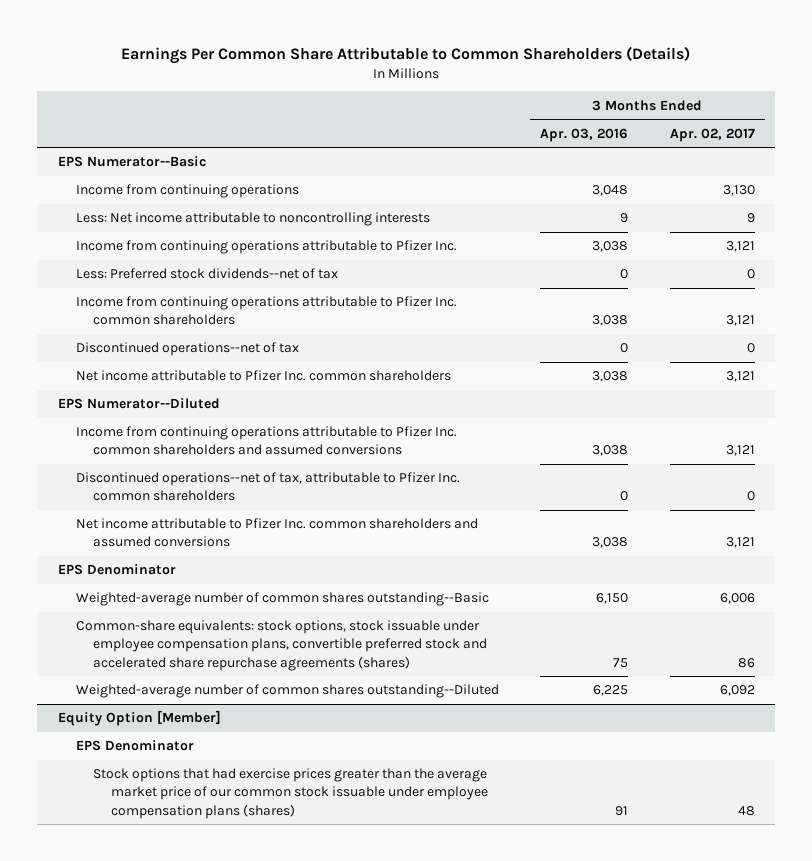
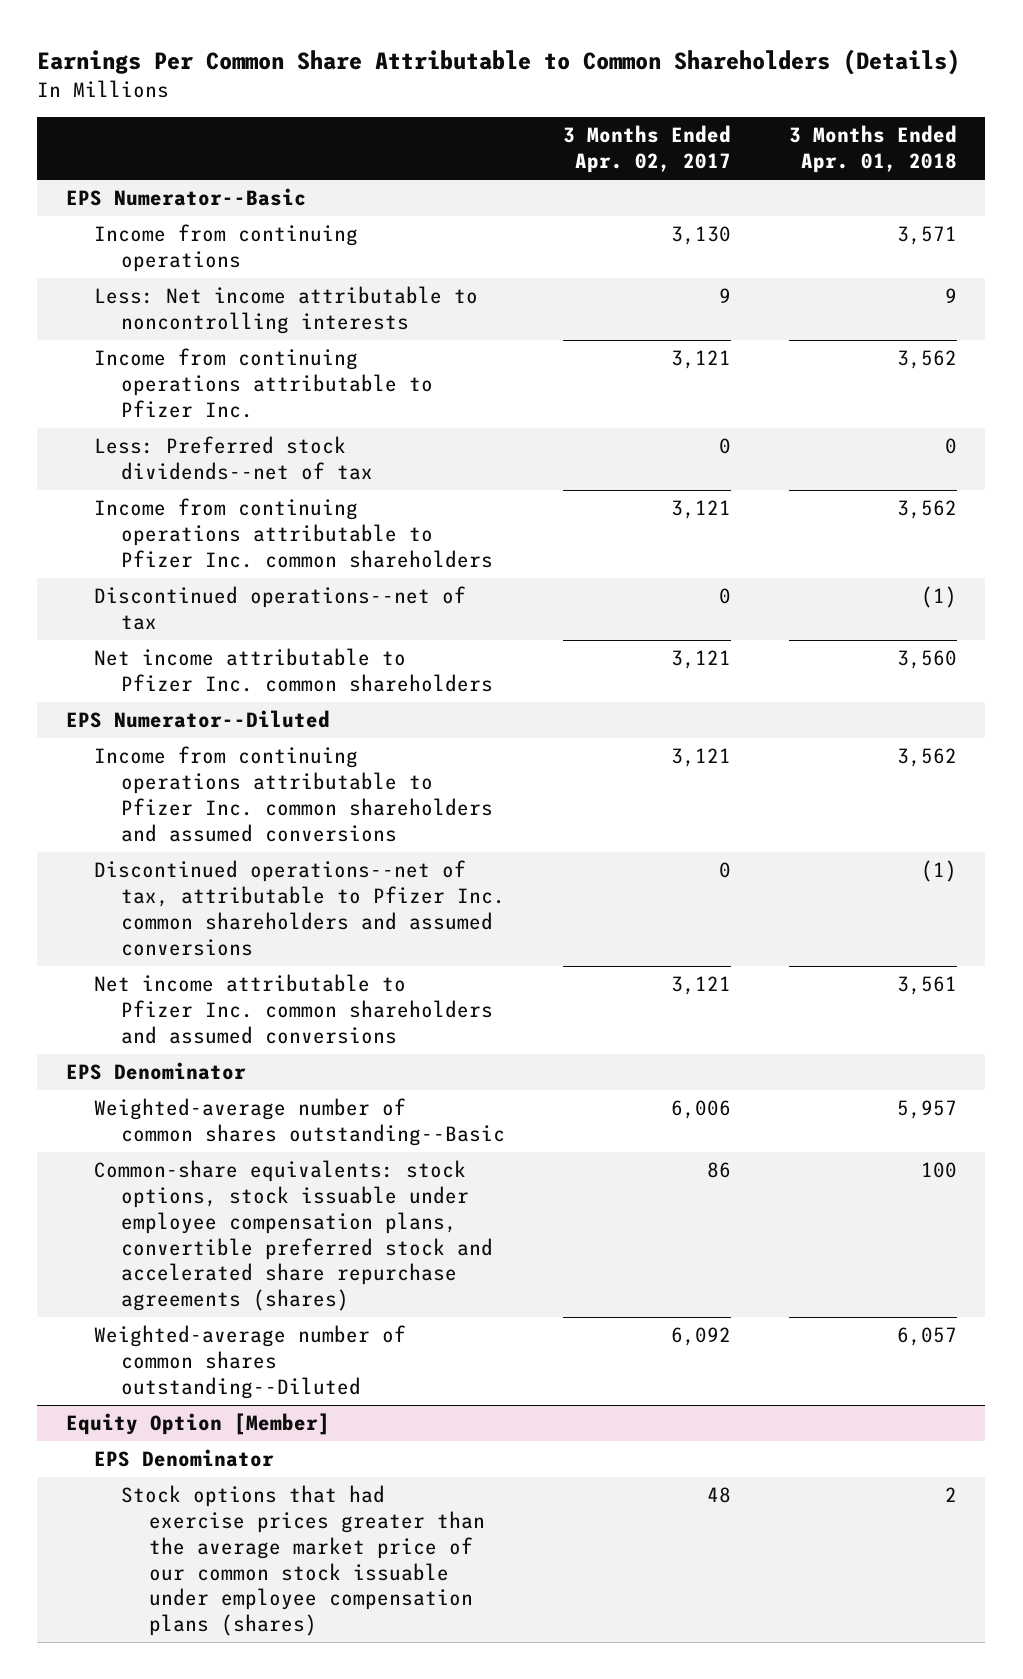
[540,127,629,142] Apr. 03, 2016 -> none
none -> [788,125,957,174] 3 Months Ended Apr. 01, 2018
[75,472,460,502] Discontinued operations--net of tax, attributable to Pfizer Inc. common shareholders -> [93,860,506,956] Discontinued operations--net of tax, attributable to Pfizer Inc. common shareholders and assumed conversions

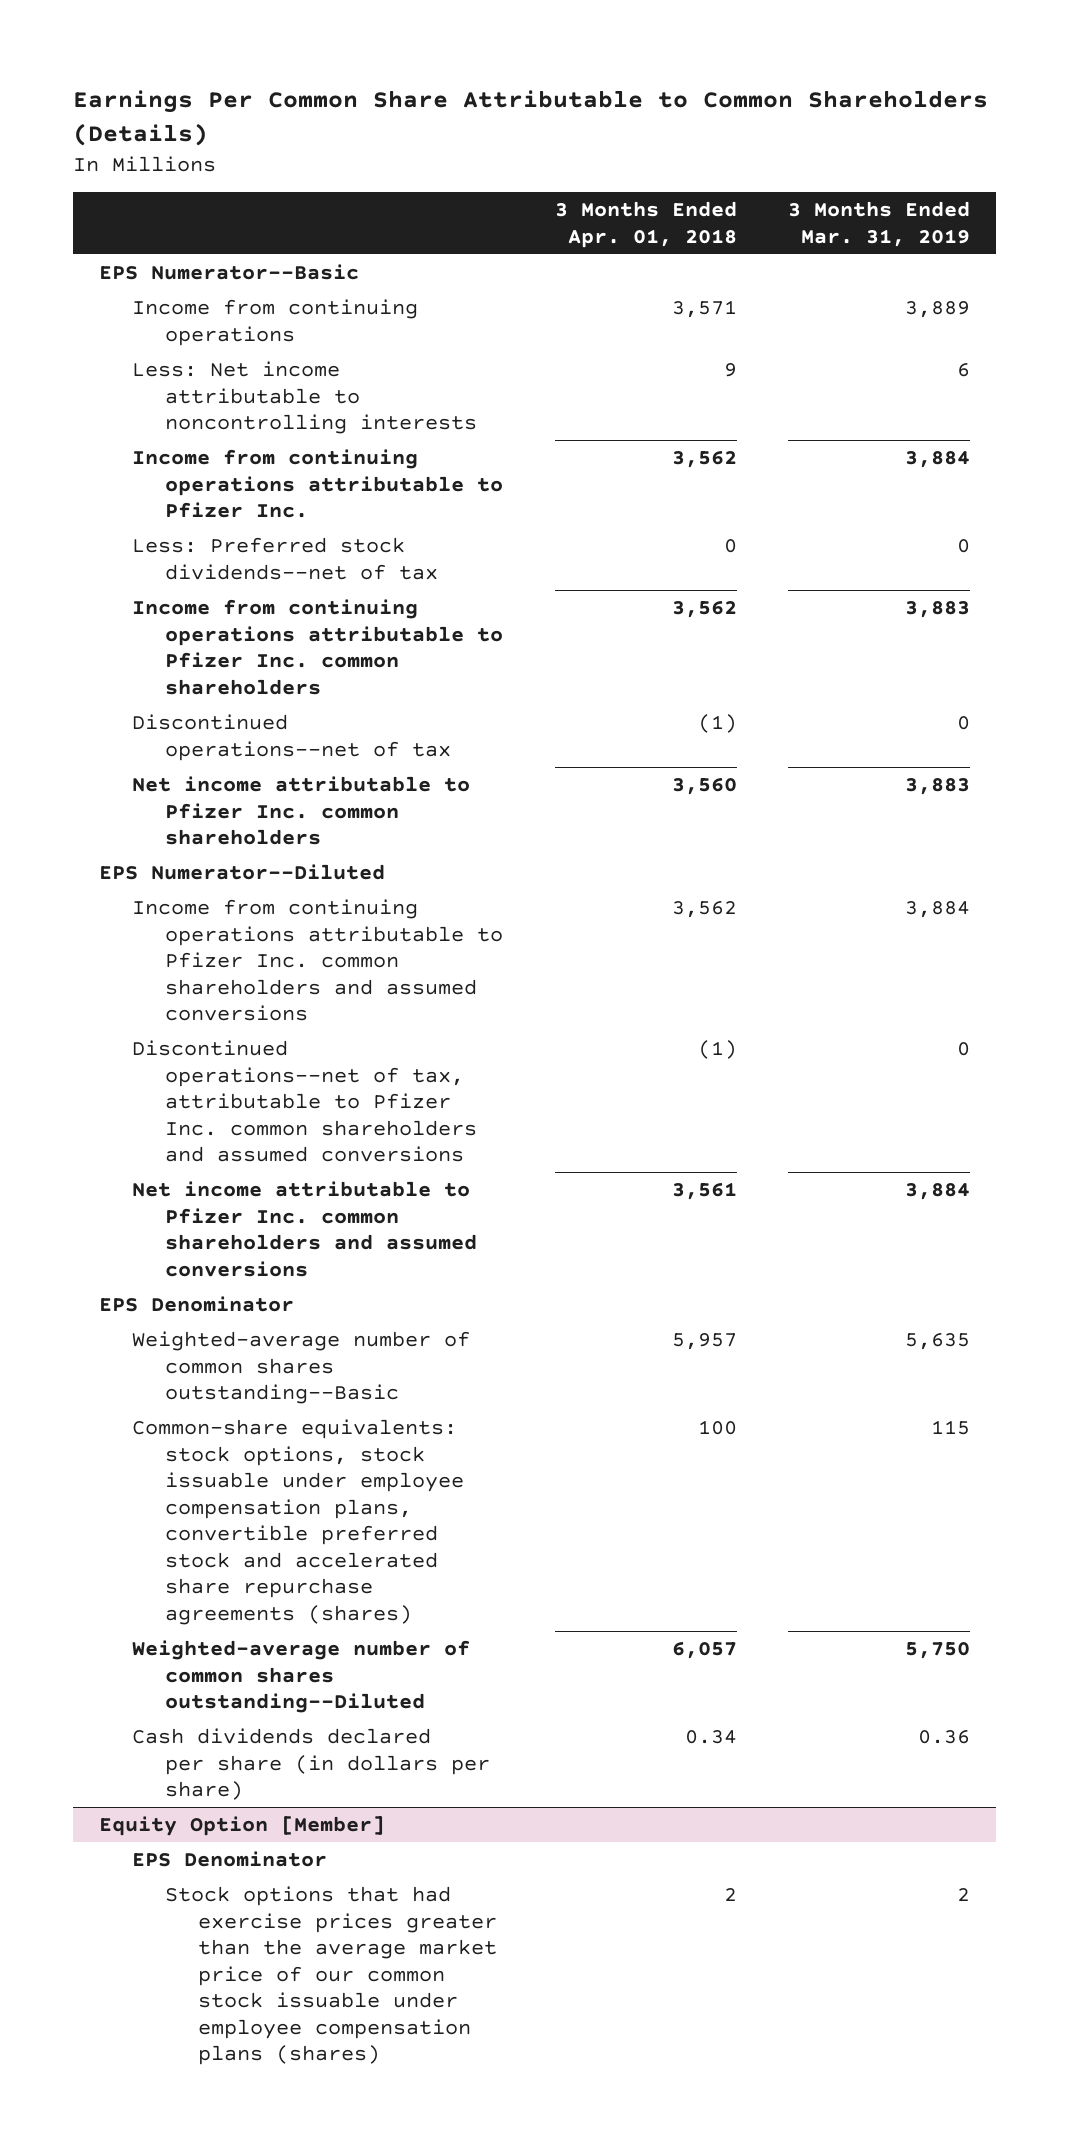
[562,125,731,174] 3 Months Ended Apr. 02, 2017 -> none
none -> [788,201,971,247] 3 Months Ended Mar. 31, 2019
none -> [132,1727,491,1801] Cash dividends declared per share (in dollars per share)

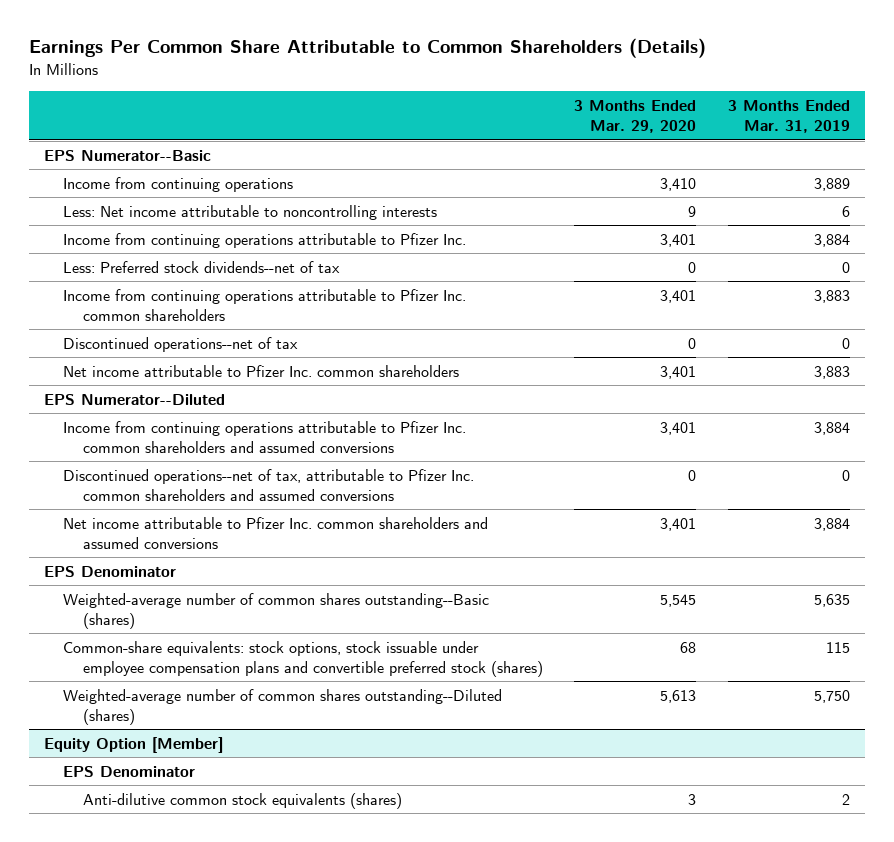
[554,201,737,248] 3 Months Ended Apr. 01, 2018 -> none
none -> [574,100,697,134] 3 Months Ended Mar. 29, 2020
[132,1727,491,1801] Cash dividends declared per share (in dollars per share) -> none
[132,1330,471,1405] Weighted-average number of common shares outstanding--Basic -> [63,592,490,629] Weighted-average number of common shares outstanding--Basic (shares)
[132,1418,465,1626] Common-share equivalents: stock options, stock issuable under employee compensation plans, convertible preferred stock and accelerated share repurchase agreements (shares) -> [63,640,543,677] Common-share equivalents: stock options, stock issuable under employee compensation plans and convertible preferred stock (shares)
[132,1639,471,1714] Weighted-average number of common shares outstanding--Diluted -> [63,688,503,725] Weighted-average number of common shares outstanding--Diluted (shares)
[165,1885,497,2066] Stock options that had exercise prices greater than the average market price of our common stock issuable under employee compensation plans (shares) -> [82,792,402,809] Anti-dilutive common stock equivalents (shares)

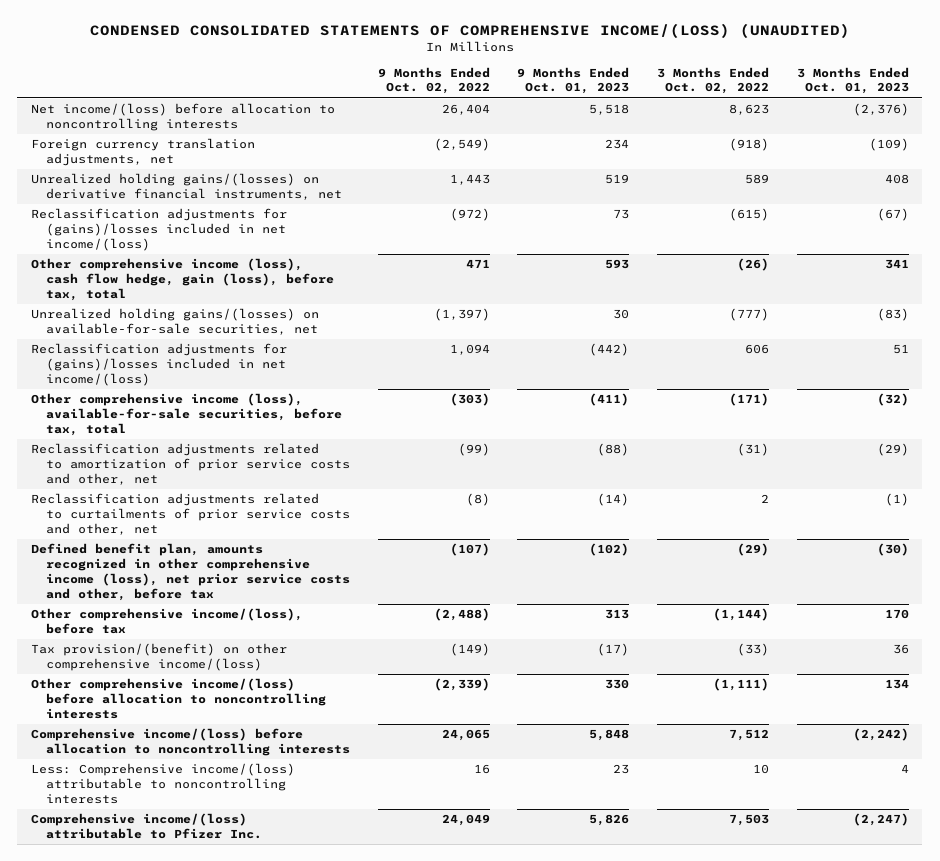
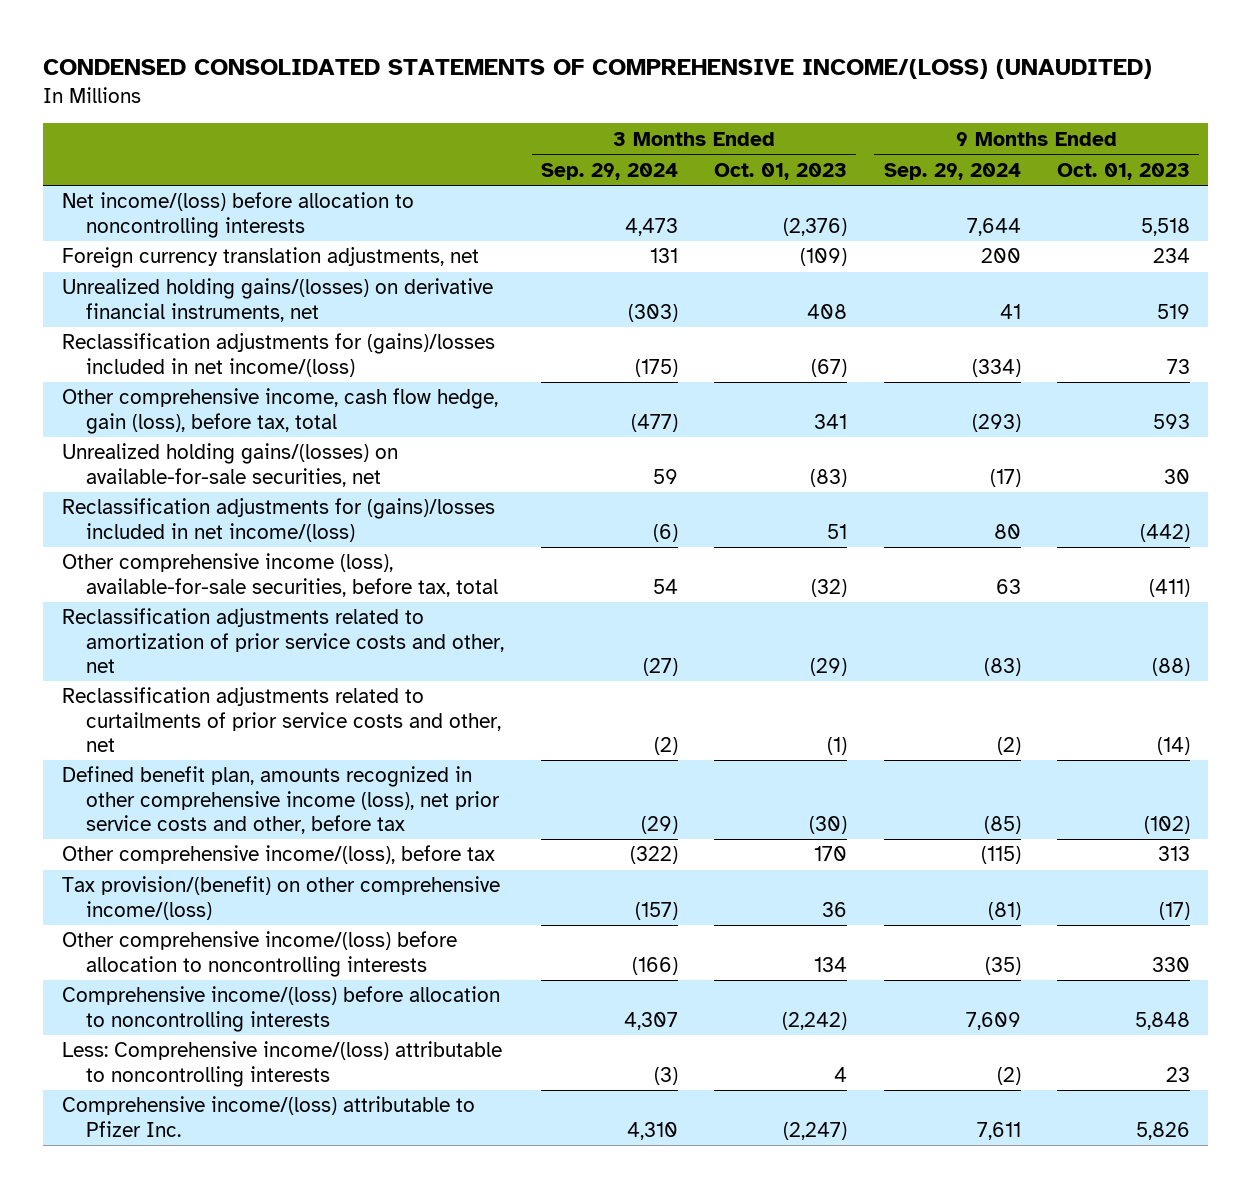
[377,66,490,95] 9 Months Ended Oct. 02, 2022 -> none
[656,66,769,95] 3 Months Ended Oct. 02, 2022 -> none
none -> [540,162,678,180] Sep. 29, 2024
none -> [883,162,1021,180] Sep. 29, 2024
[31,258,334,301] Other comprehensive income (loss), cash flow hedge, gain (loss), before tax, total -> [61,388,498,434] Other comprehensive income, cash flow hedge, gain (loss), before tax, total

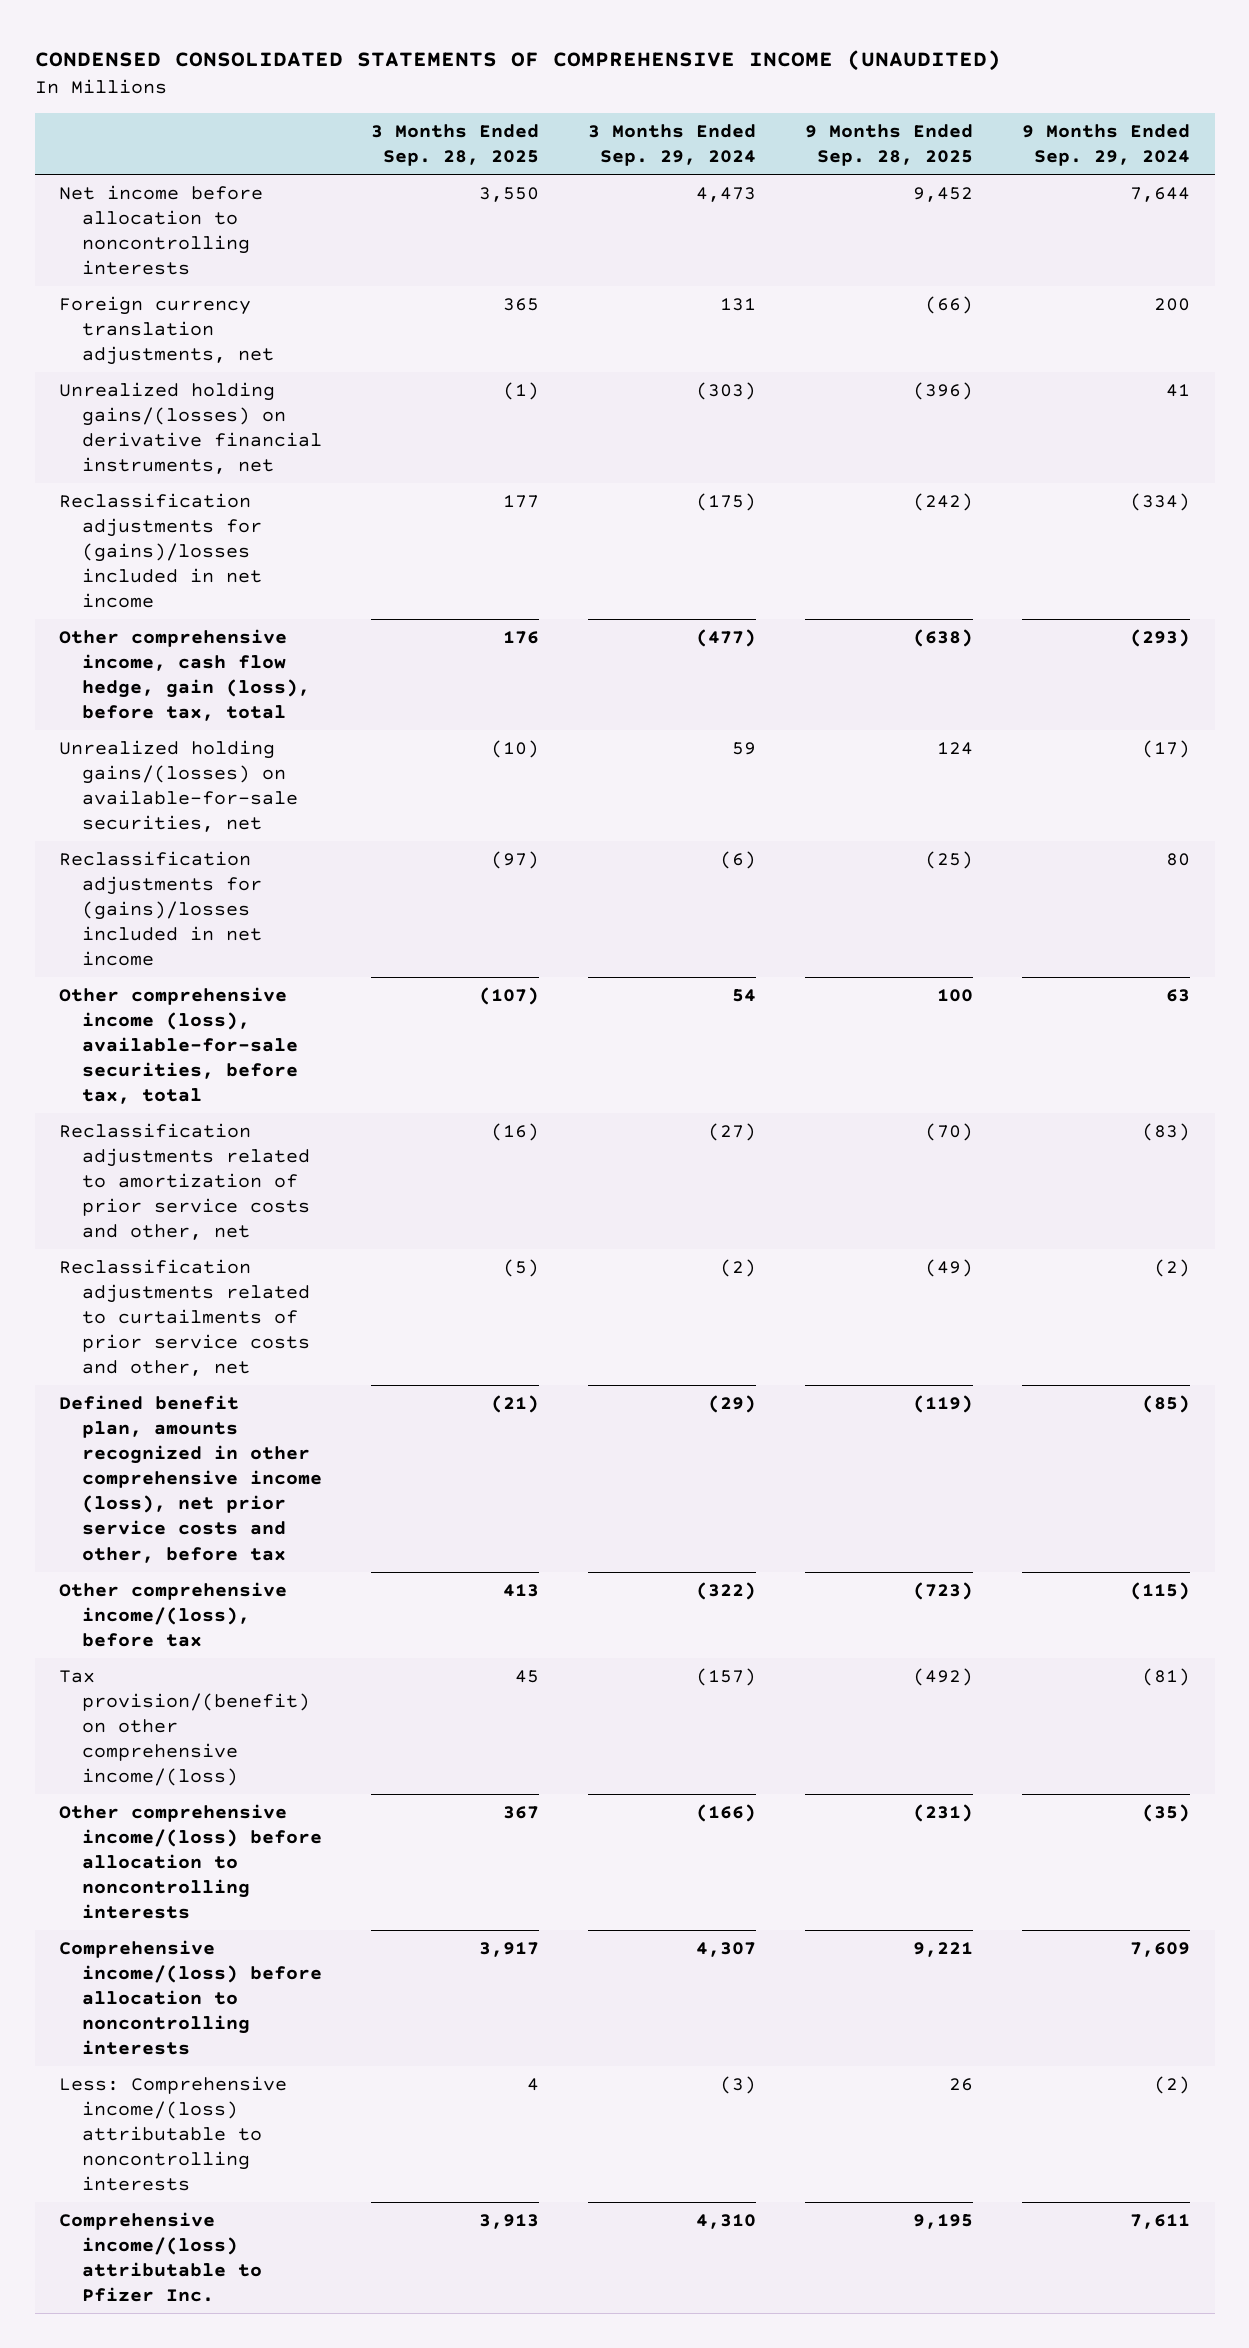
[43,59,1153,80] CONDENSED CONSOLIDATED STATEMENTS OF COMPREHENSIVE INCOME/(LOSS) (UNAUDITED) -> [34,49,1001,71] CONDENSED CONSOLIDATED STATEMENTS OF COMPREHENSIVE INCOME (UNAUDITED)
[714,162,848,180] Oct. 01, 2023 -> none
[1056,162,1190,180] Oct. 01, 2023 -> none
none -> [370,123,539,167] 3 Months Ended Sep. 28, 2025
none -> [804,123,973,167] 9 Months Ended Sep. 28, 2025
[61,192,414,238] Net income/(loss) before allocation to noncontrolling interests -> [59,184,264,276] Net income before allocation to noncontrolling interests
[61,333,495,377] Reclassification adjustments for (gains)/losses included in net income/(loss) -> [59,492,262,609] Reclassification adjustments for (gains)/losses included in net income
[61,498,495,542] Reclassification adjustments for (gains)/losses included in net income/(loss) -> [59,850,262,967] Reclassification adjustments for (gains)/losses included in net income

